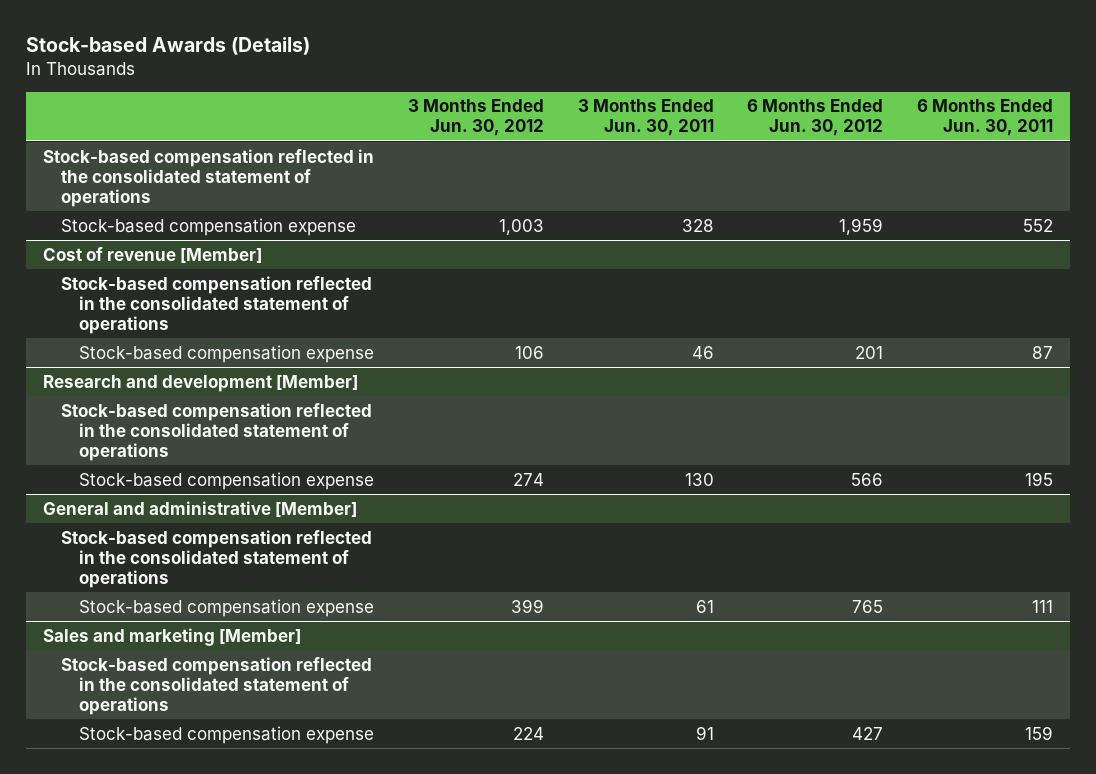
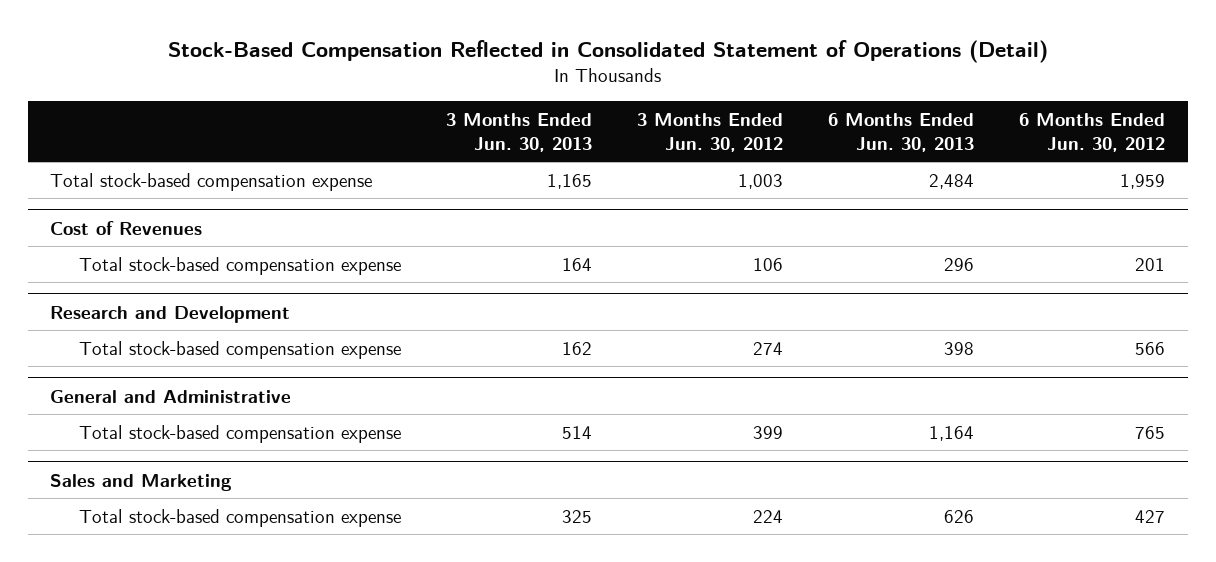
[26,37,311,56] Stock-based Awards (Details) -> [167,39,1048,63] Stock-Based Compensation Reflected in Consolidated Statement of Operations (Detail)
[577,99,714,137] 3 Months Ended Jun. 30, 2011 -> none
[916,99,1053,137] 6 Months Ended Jun. 30, 2011 -> none
none -> [446,112,593,152] 3 Months Ended Jun. 30, 2013
none -> [828,112,975,152] 6 Months Ended Jun. 30, 2013
[42,148,374,207] Stock-based compensation reflected in the consolidated statement of operations -> none
[42,246,262,263] Cost of revenue [Member] -> none
[61,275,373,334] Stock-based compensation reflected in the consolidated statement of operations -> none
[61,402,373,461] Stock-based compensation reflected in the consolidated statement of operations -> none
[61,529,373,588] Stock-based compensation reflected in the consolidated statement of operations -> none
[61,656,373,715] Stock-based compensation reflected in the consolidated statement of operations -> none
[61,217,357,236] Stock-based compensation expense -> [50,172,373,191] Total stock-based compensation expense
none -> [50,220,203,235] Cost of Revenues
[79,344,375,363] Stock-based compensation expense -> [79,256,402,275] Total stock-based compensation expense
[42,374,358,392] Research and development [Member] -> [50,305,291,323] Research and Development
[79,471,375,490] Stock-based compensation expense -> [79,340,402,359] Total stock-based compensation expense
[42,500,357,517] General and administrative [Member] -> [50,389,292,403] General and Administrative
[79,598,375,617] Stock-based compensation expense -> [79,424,402,443] Total stock-based compensation expense
[42,627,301,646] Sales and marketing [Member] -> [50,473,233,491] Sales and Marketing
[79,725,375,744] Stock-based compensation expense -> [79,508,402,527] Total stock-based compensation expense

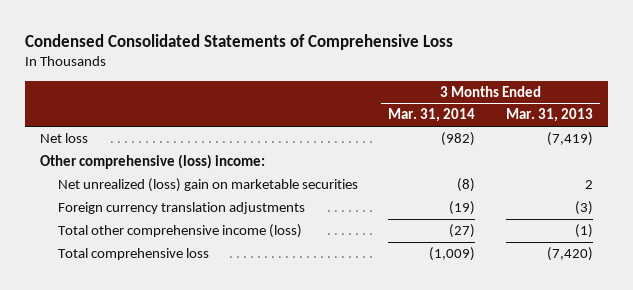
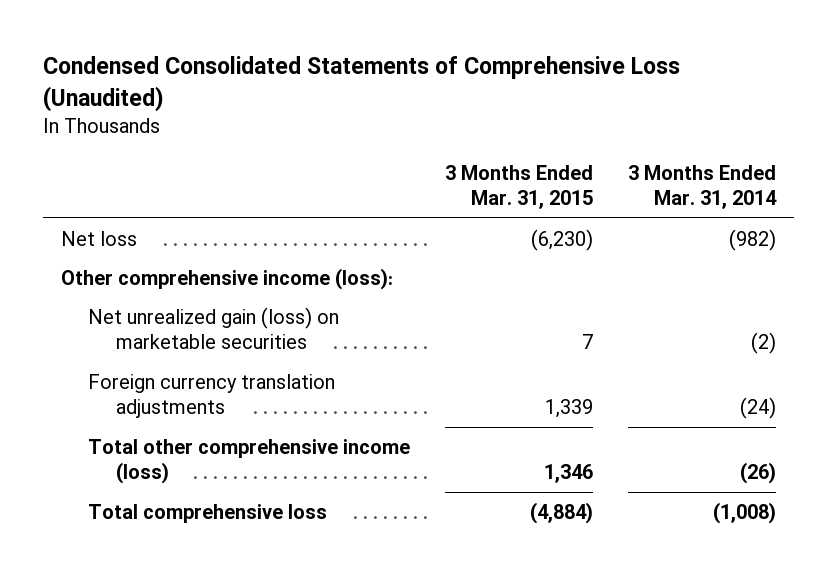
[25,34,454,51] Condensed Consolidated Statements of Comprehensive Loss -> [43,56,681,112] Condensed Consolidated Statements of Comprehensive Loss (Unaudited)
[505,108,593,123] Mar. 31, 2013 -> none
none -> [445,164,594,210] 3 Months Ended Mar. 31, 2015
[40,153,266,169] Other comprehensive (loss) income: -> [60,267,393,290] Other comprehensive income (loss):
[57,177,358,192] Net unrealized (loss) gain on marketable securities -> [88,306,340,350] Net unrealized gain (loss) on marketable securities
[457,177,476,192] (8) -> [751,332,777,355] (2)
[449,200,476,215] (19) -> [740,397,777,420] (24)
[449,223,476,238] (27) -> [740,462,777,485] (26)
[429,246,476,261] (1,009) -> [713,501,777,524] (1,008)

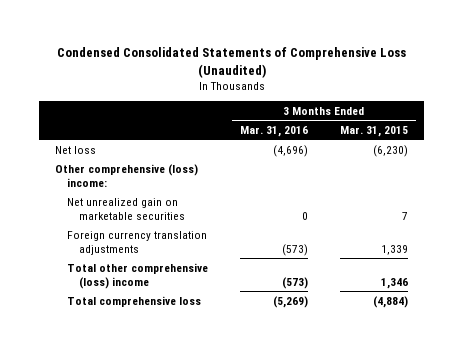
[628,164,778,210] 3 Months Ended Mar. 31, 2014 -> none
none -> [239,125,308,137] Mar. 31, 2016
[60,267,393,290] Other comprehensive income (loss): -> [55,163,199,187] Other comprehensive (loss) income:
[88,306,340,350] Net unrealized gain (loss) on marketable securities -> [66,197,185,220] Net unrealized gain on marketable securities
[88,438,411,485] Total other comprehensive income (loss) -> [66,262,208,289] Total other comprehensive (loss) income

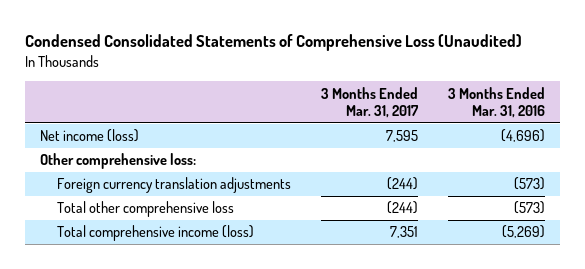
[339,125,408,137] Mar. 31, 2015 -> none
none -> [321,86,420,118] 3 Months Ended Mar. 31, 2017
[66,197,185,220] Net unrealized gain on marketable securities -> none
[55,145,97,154] Net loss -> [39,129,139,143] Net income (loss)
[55,163,199,187] Other comprehensive (loss) income: -> [39,153,196,170] Other comprehensive loss:
[66,262,208,289] Total other comprehensive (loss) income -> [56,201,234,218] Total other comprehensive loss
[66,295,201,307] Total comprehensive loss -> [56,225,254,242] Total comprehensive income (loss)

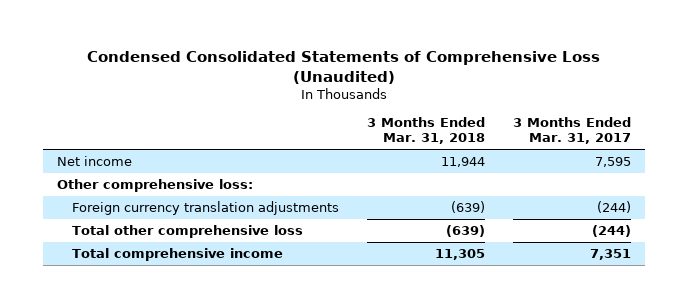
[448,86,546,118] 3 Months Ended Mar. 31, 2016 -> none
none -> [367,117,486,145] 3 Months Ended Mar. 31, 2018
[39,129,139,143] Net income (loss) -> [56,156,132,167] Net income
[56,225,254,242] Total comprehensive income (loss) -> [72,248,284,262] Total comprehensive income

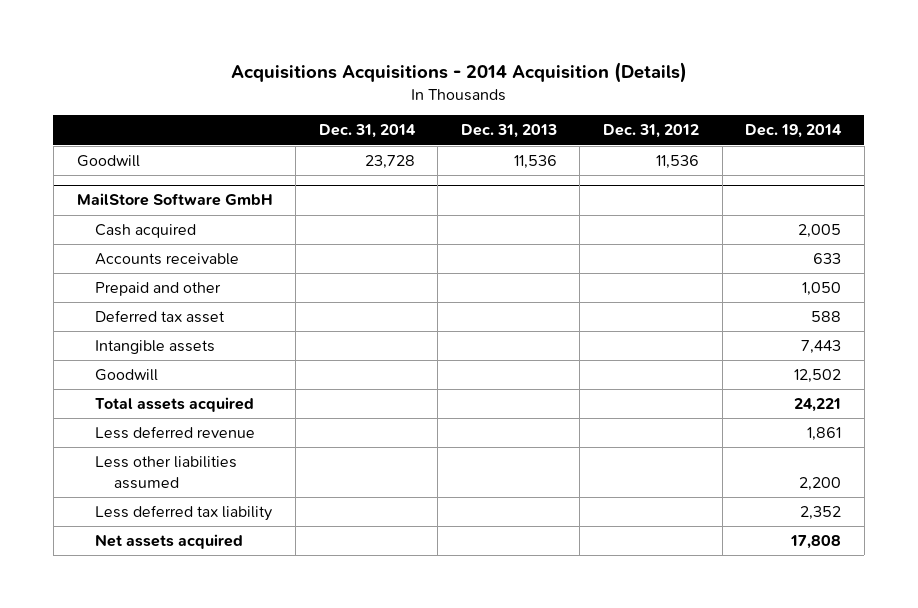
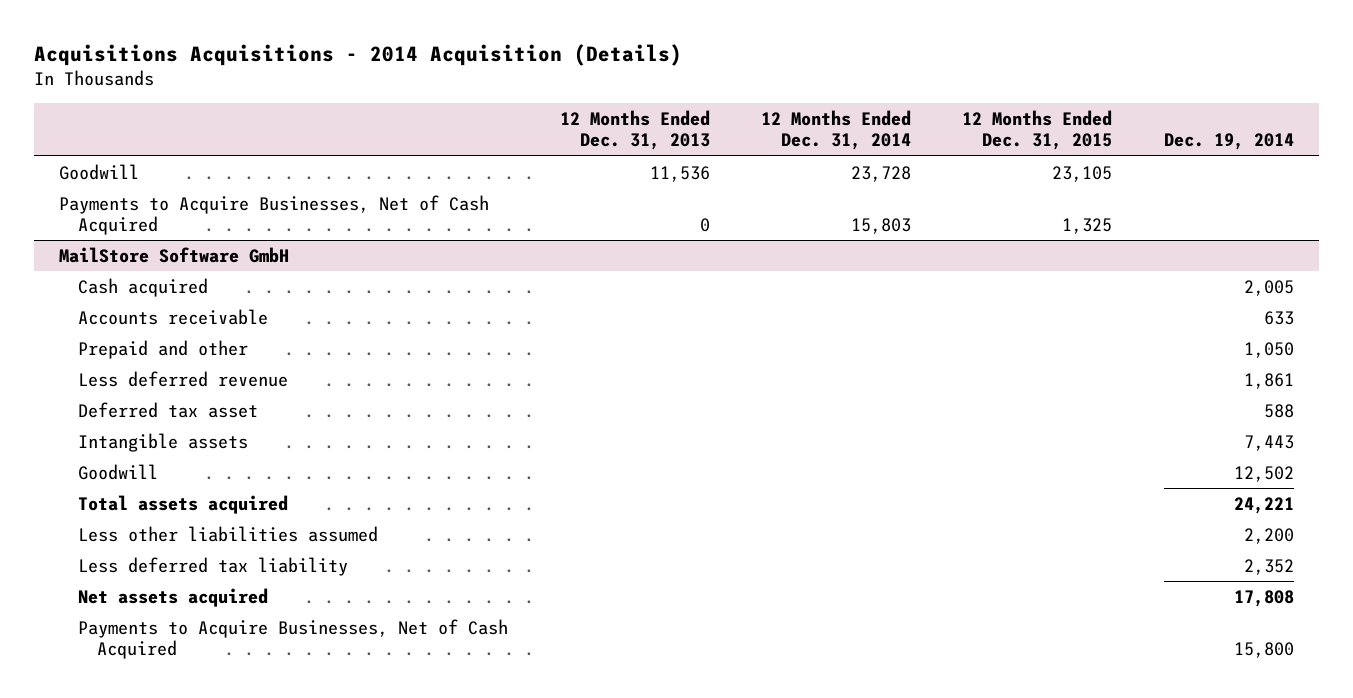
[318,124,416,139] Dec. 31, 2014 -> none
[460,124,557,139] Dec. 31, 2013 -> none
[602,124,699,139] Dec. 31, 2012 -> none
none -> [559,110,710,151] 12 Months Ended Dec. 31, 2013
none -> [760,110,911,151] 12 Months Ended Dec. 31, 2014
none -> [962,110,1113,151] 12 Months Ended Dec. 31, 2015
none -> [59,194,490,235] Payments to Acquire Businesses, Net of Cash Acquired
[95,426,256,440] Less deferred revenue -> [78,370,289,387] Less deferred revenue
none -> [78,618,509,659] Payments to Acquire Businesses, Net of Cash Acquired

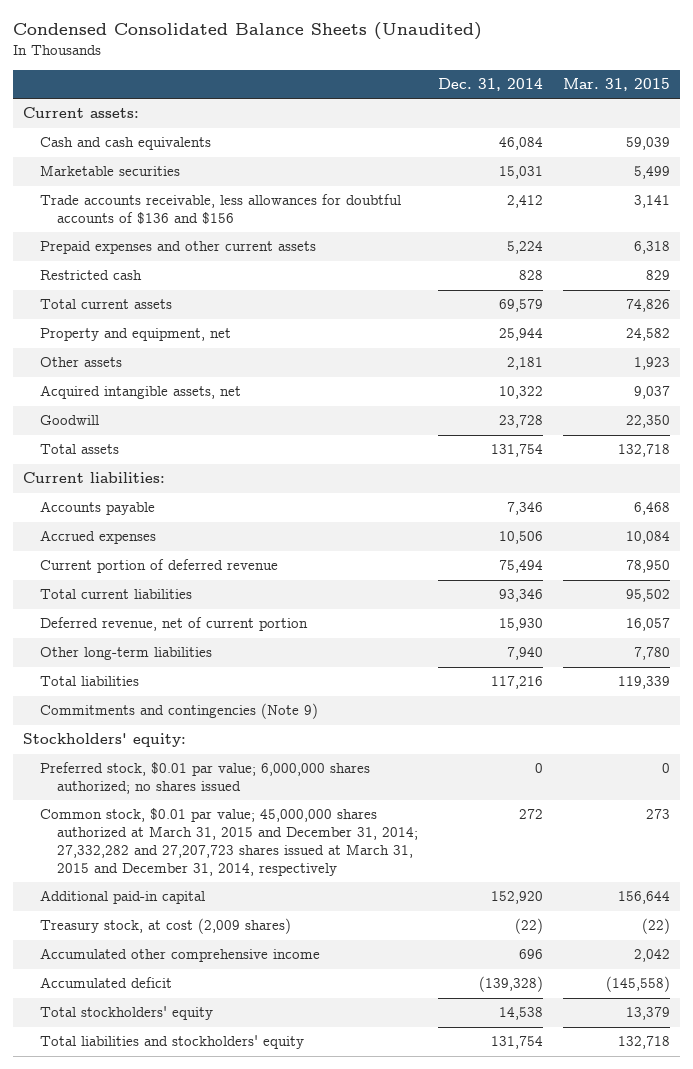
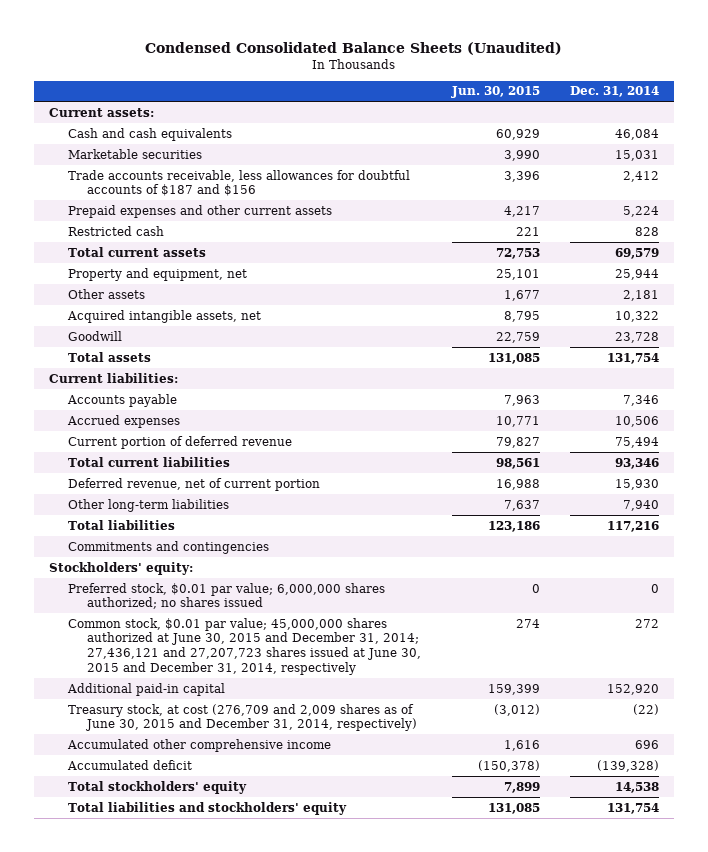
[563,78,671,92] Mar. 31, 2015 -> none
none -> [450,86,540,99] Jun. 30, 2015
[39,194,401,225] Trade accounts receivable, less allowances for doubtful accounts of $136 and $156 -> [68,169,411,197] Trade accounts receivable, less allowances for doubtful accounts of $187 and $156
[39,703,318,720] Commitments and contingencies (Note 9) -> [68,540,270,554] Commitments and contingencies
[39,808,419,876] Common stock, $0.01 par value; 45,000,000 shares authorized at March 31, 2015 and December 31, 2014; 27,332,282 and 27,207,723 shares issued at March 31, 2015 and December 31, 2014, respectively -> [68,617,422,675] Common stock, $0.01 par value; 45,000,000 shares authorized at June 30, 2015 and December 31, 2014; 27,436,121 and 27,207,723 shares issued at June 30, 2015 and December 31, 2014, respectively
[39,918,291,935] Treasury stock, at cost (2,009 shares) -> [68,703,418,732] Treasury stock, at cost (276,709 and 2,009 shares as of June 30, 2015 and December 31, 2014, respectively)

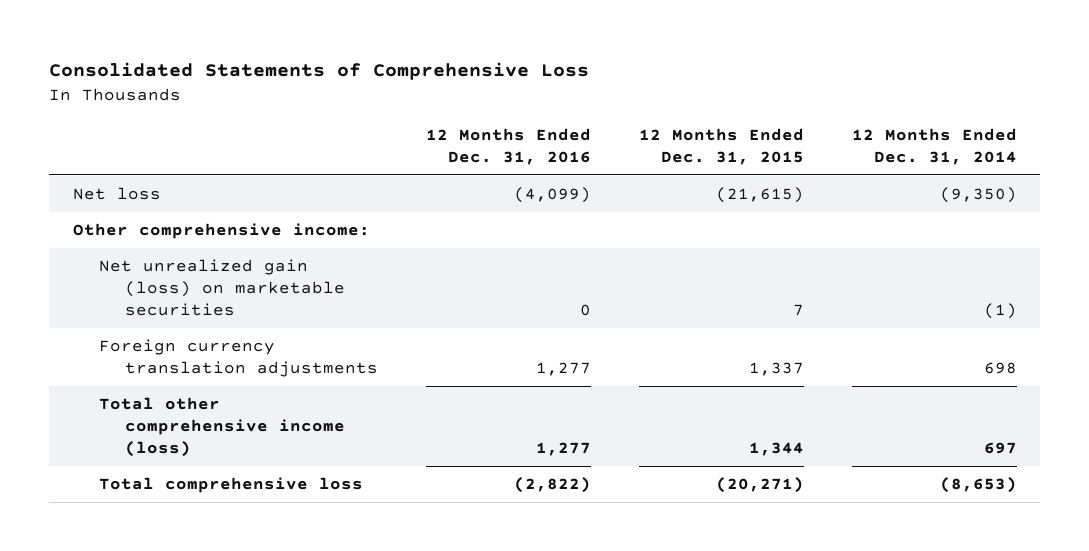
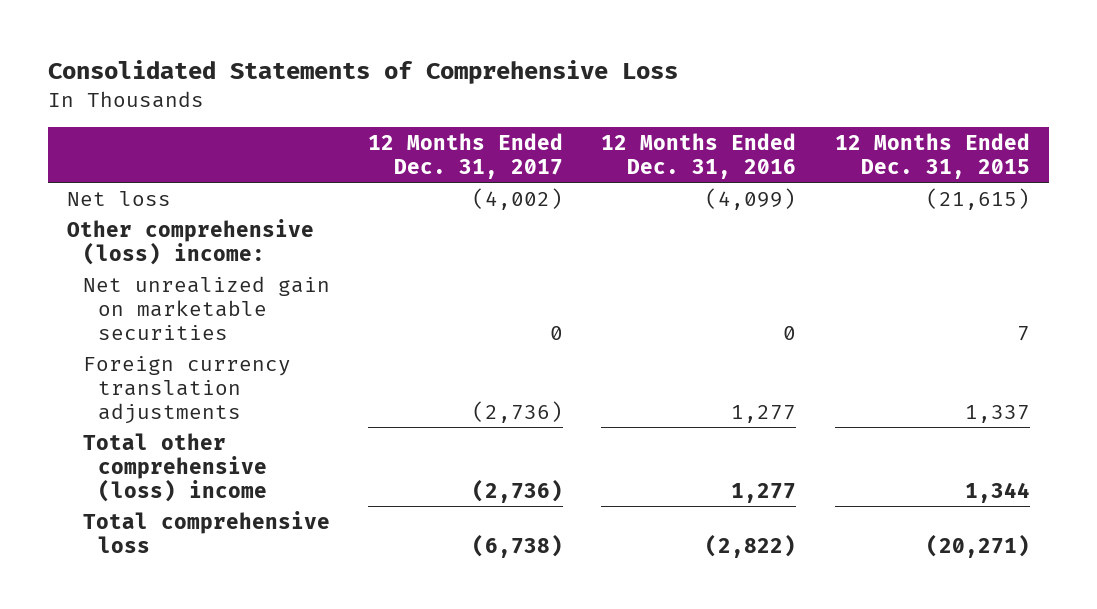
[851,128,1017,166] 12 Months Ended Dec. 31, 2014 -> none
none -> [367,132,563,179] 12 Months Ended Dec. 31, 2017
[72,222,370,239] Other comprehensive income: -> [66,218,314,265] Other comprehensive (loss) income:
[98,258,346,316] Net unrealized gain (loss) on marketable securities -> [82,275,330,340] Net unrealized gain on marketable securities
[98,396,346,457] Total other comprehensive income (loss) -> [82,432,268,502] Total other comprehensive (loss) income

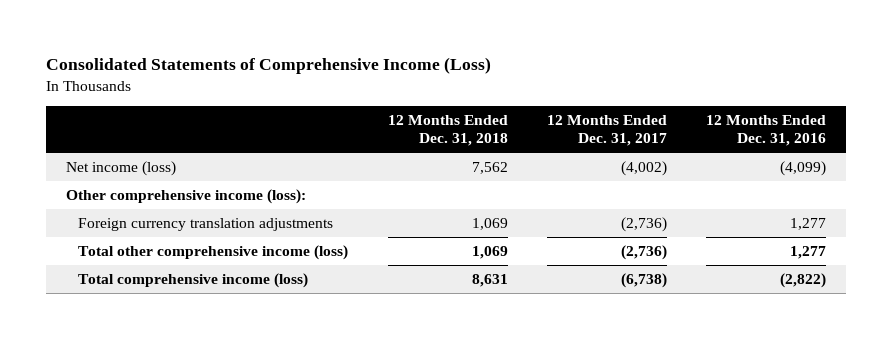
[47,60,678,85] Consolidated Statements of Comprehensive Loss -> [46,57,492,75] Consolidated Statements of Comprehensive Income (Loss)
[834,132,1030,179] 12 Months Ended Dec. 31, 2015 -> none
none -> [387,114,508,147] 12 Months Ended Dec. 31, 2018
[82,275,330,340] Net unrealized gain on marketable securities -> none
[66,190,171,206] Net loss -> [66,160,177,176] Net income (loss)
[66,218,314,265] Other comprehensive (loss) income: -> [66,188,307,204] Other comprehensive income (loss):
[82,432,268,502] Total other comprehensive (loss) income -> [78,244,349,260] Total other comprehensive income (loss)
[82,510,330,553] Total comprehensive loss -> [78,272,309,288] Total comprehensive income (loss)

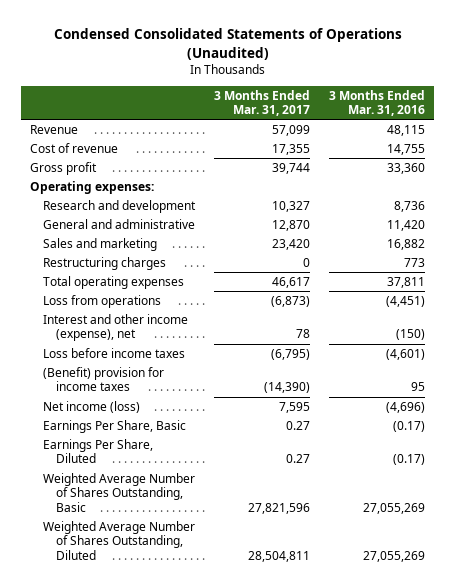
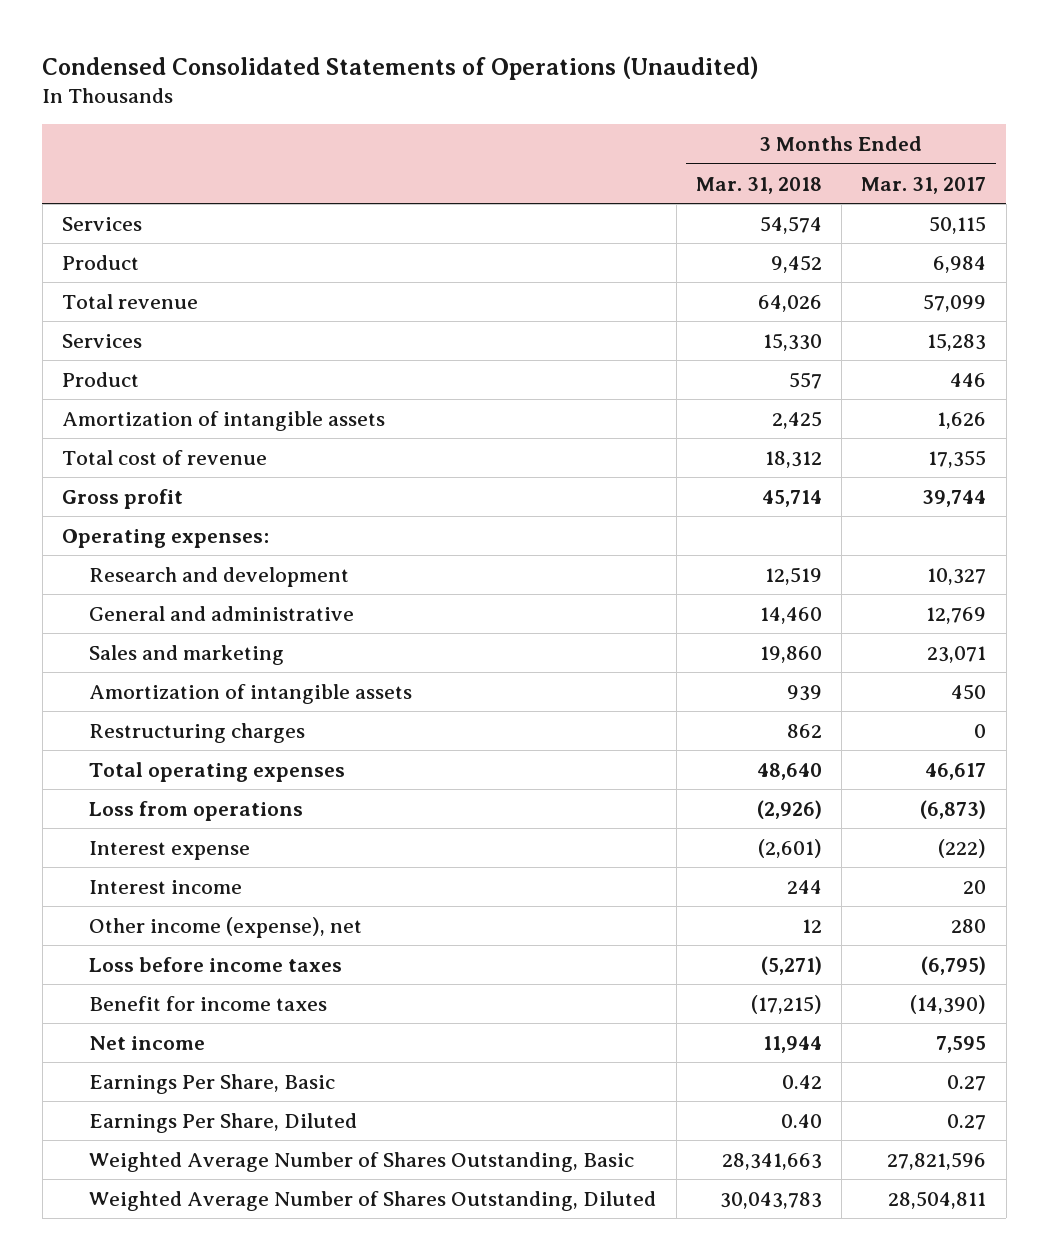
[328,89,425,116] 3 Months Ended Mar. 31, 2016 -> none
none -> [695,176,822,194] Mar. 31, 2018
none -> [62,216,143,231] Services
none -> [62,254,140,270] Product
[30,124,79,134] Revenue -> [62,293,199,309] Total revenue
none -> [62,333,143,348] Services
none -> [62,371,140,387] Product
none -> [62,410,386,431] Amortization of intangible assets
[30,142,119,153] Cost of revenue -> [62,449,268,465] Total cost of revenue
[271,219,310,231] 12,870 -> [926,606,987,624] 12,769
[271,238,310,250] 23,420 -> [927,645,987,663] 23,071
none -> [89,683,413,704] Amortization of intangible assets
none -> [89,840,251,860] Interest expense
none -> [89,879,243,894] Interest income
[43,313,189,342] Interest and other income (expense), net -> [89,916,363,938] Other income (expense), net
[295,329,310,339] 78 -> [951,918,987,933] 280
[43,366,165,392] (Benefit) provision for income taxes -> [89,995,328,1011] Benefit for income taxes
[43,400,141,413] Net income (loss) -> [89,1035,206,1050] Net income

